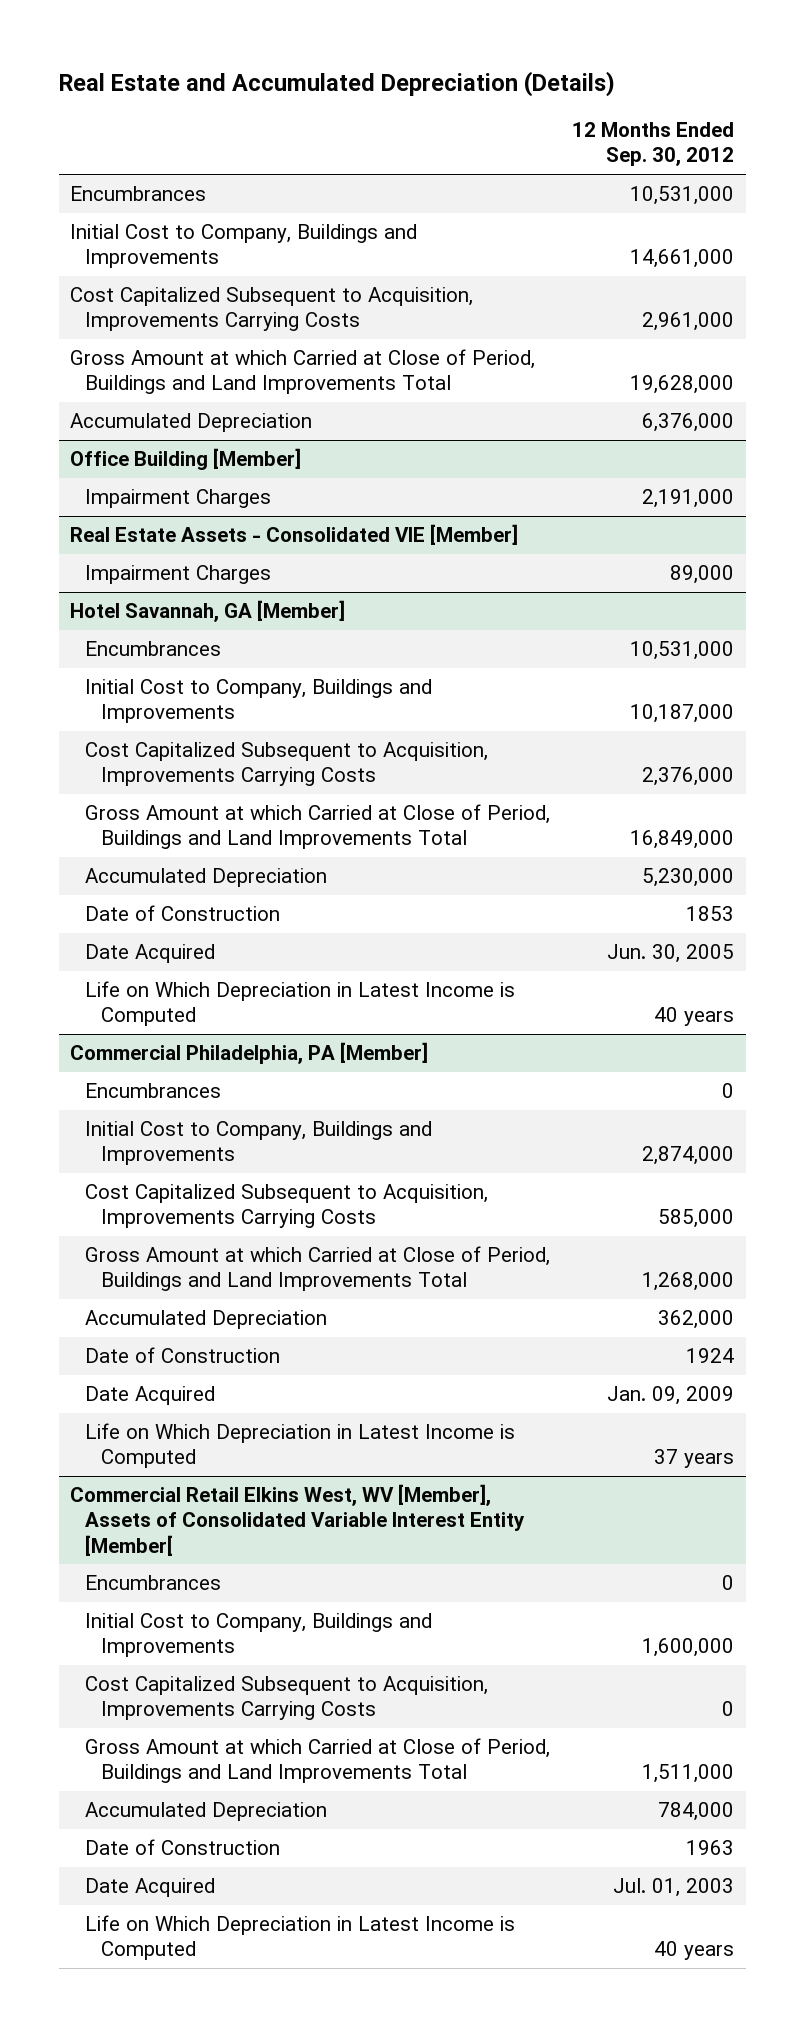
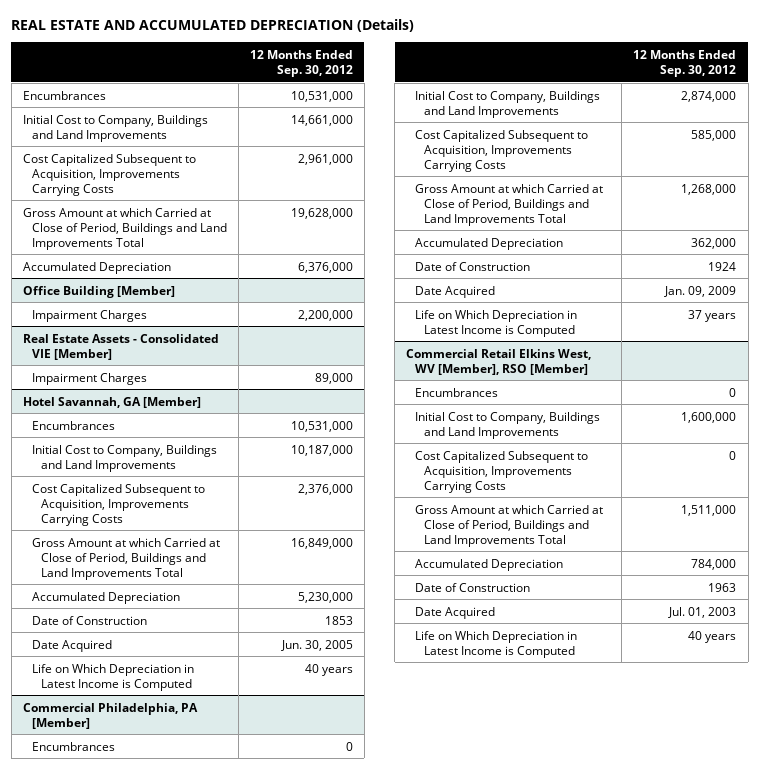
[58,70,615,97] Real Estate and Accumulated Depreciation (Details) -> [11,19,415,33] REAL ESTATE AND ACCUMULATED DEPRECIATION (Details)
[69,224,417,269] Initial Cost to Company, Buildings and Improvements -> [22,114,208,142] Initial Cost to Company, Buildings and Land Improvements
[642,489,735,509] 2,191,000 -> [297,309,353,321] 2,200,000
[85,679,433,724] Initial Cost to Company, Buildings and Improvements -> [31,444,217,472] Initial Cost to Company, Buildings and Land Improvements
[85,1121,433,1166] Initial Cost to Company, Buildings and Improvements -> [415,90,601,118] Initial Cost to Company, Buildings and Land Improvements
[69,1484,526,1556] Commercial Retail Elkins West, WV [Member], Assets of Consolidated Variable Interest Entity [Member[ -> none
none -> [406,348,592,375] Commercial Retail Elkins West, WV [Member], RSO [Member]
[85,1613,433,1658] Initial Cost to Company, Buildings and Improvements -> [415,411,601,439] Initial Cost to Company, Buildings and Land Improvements

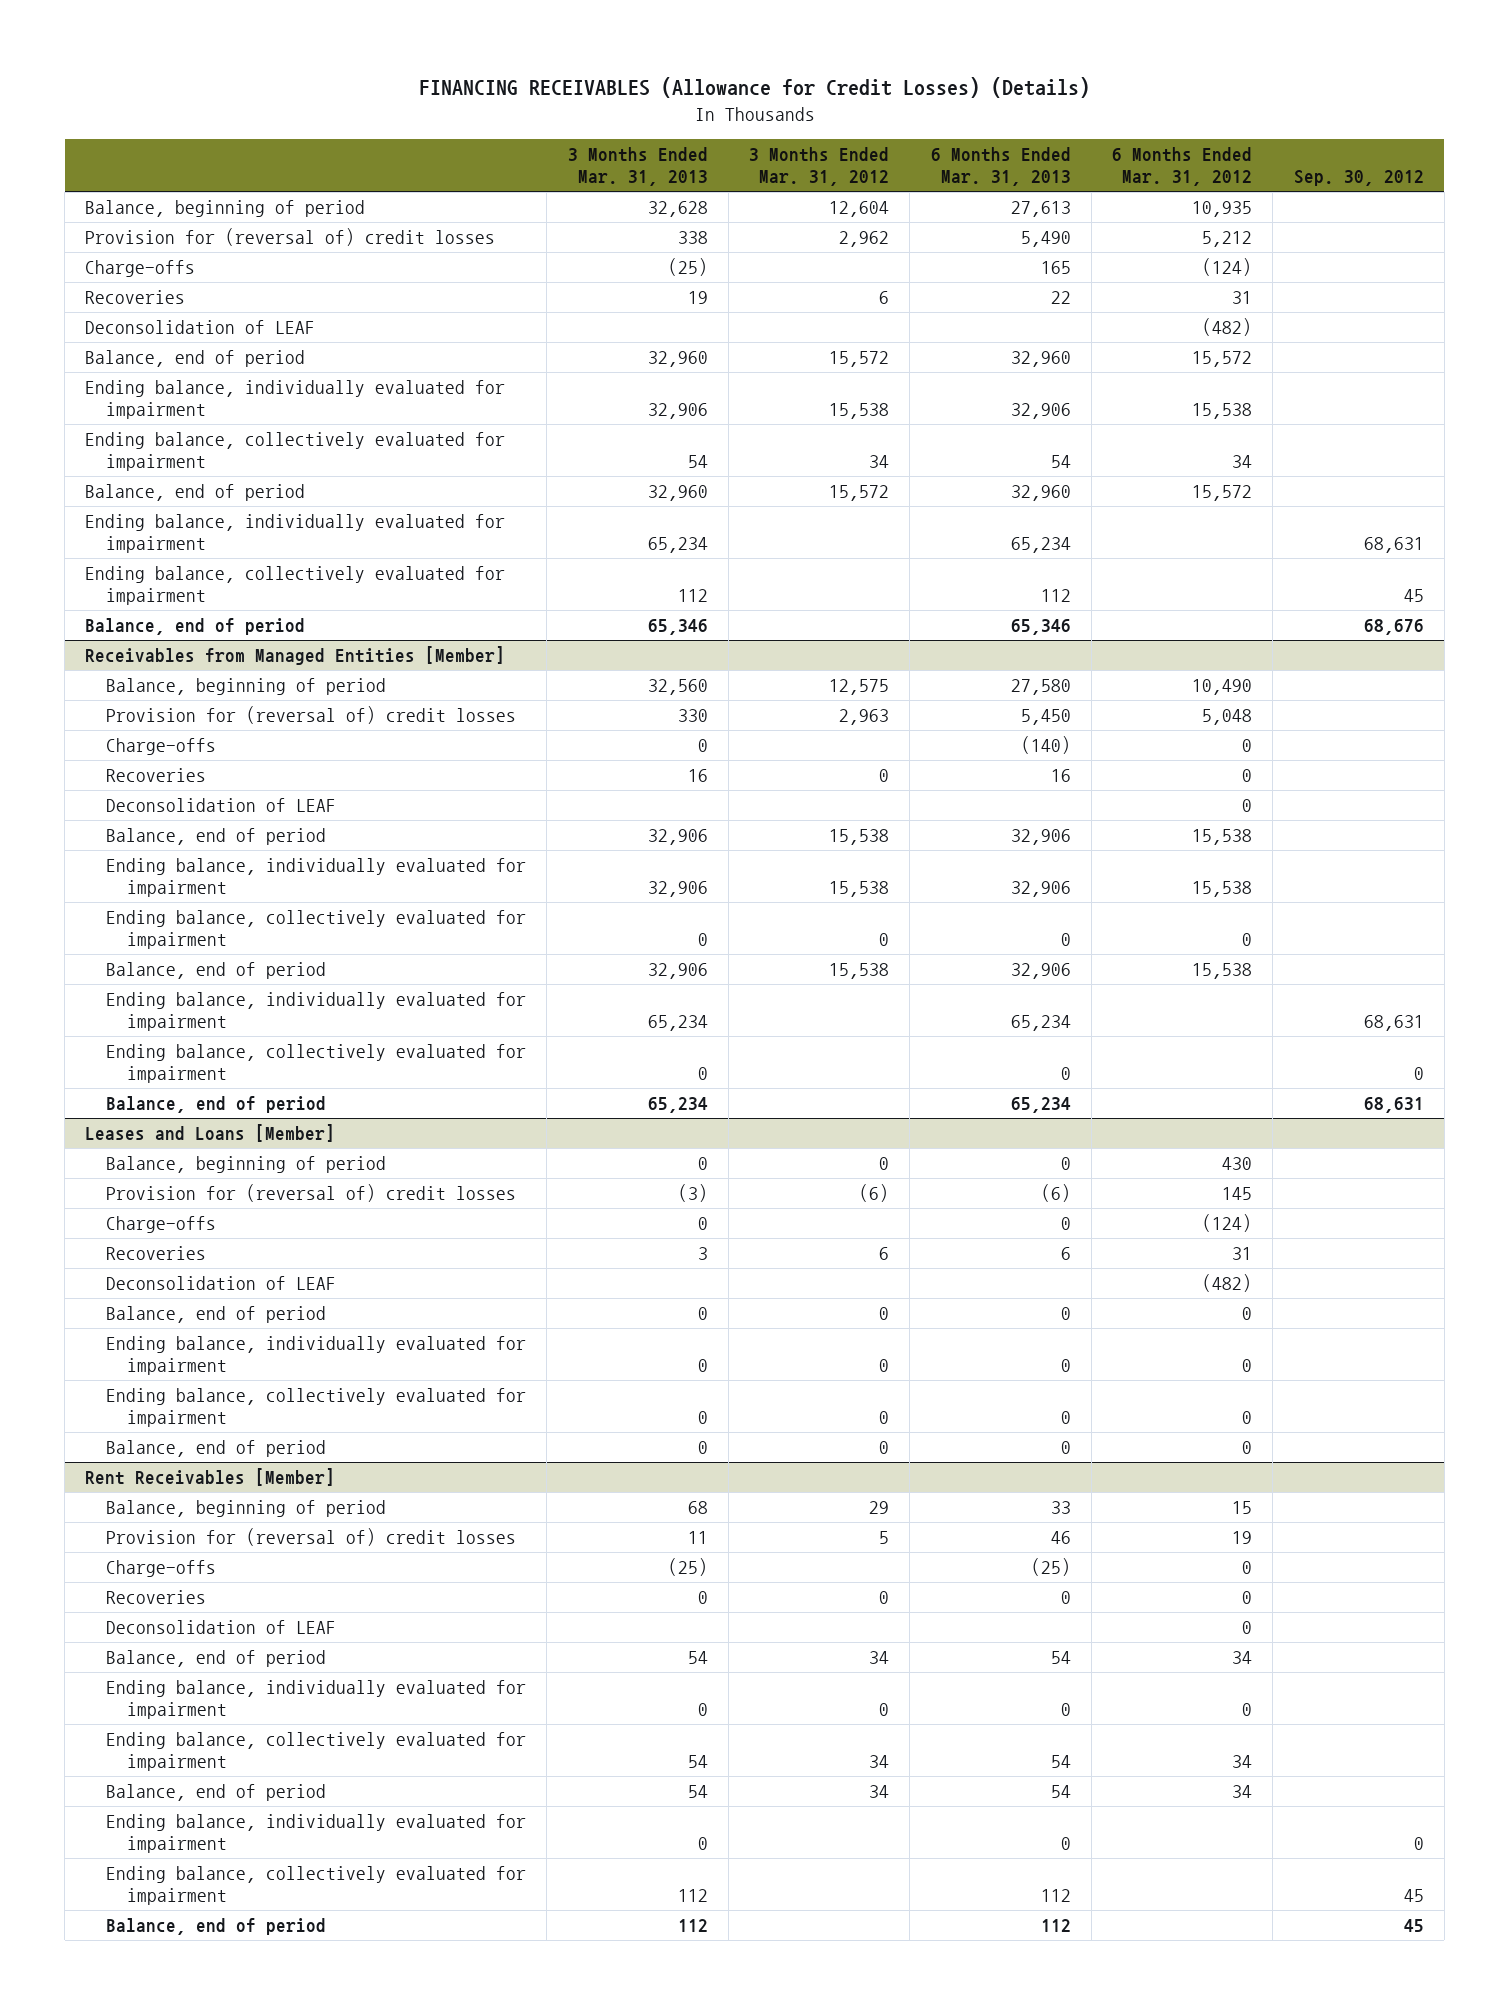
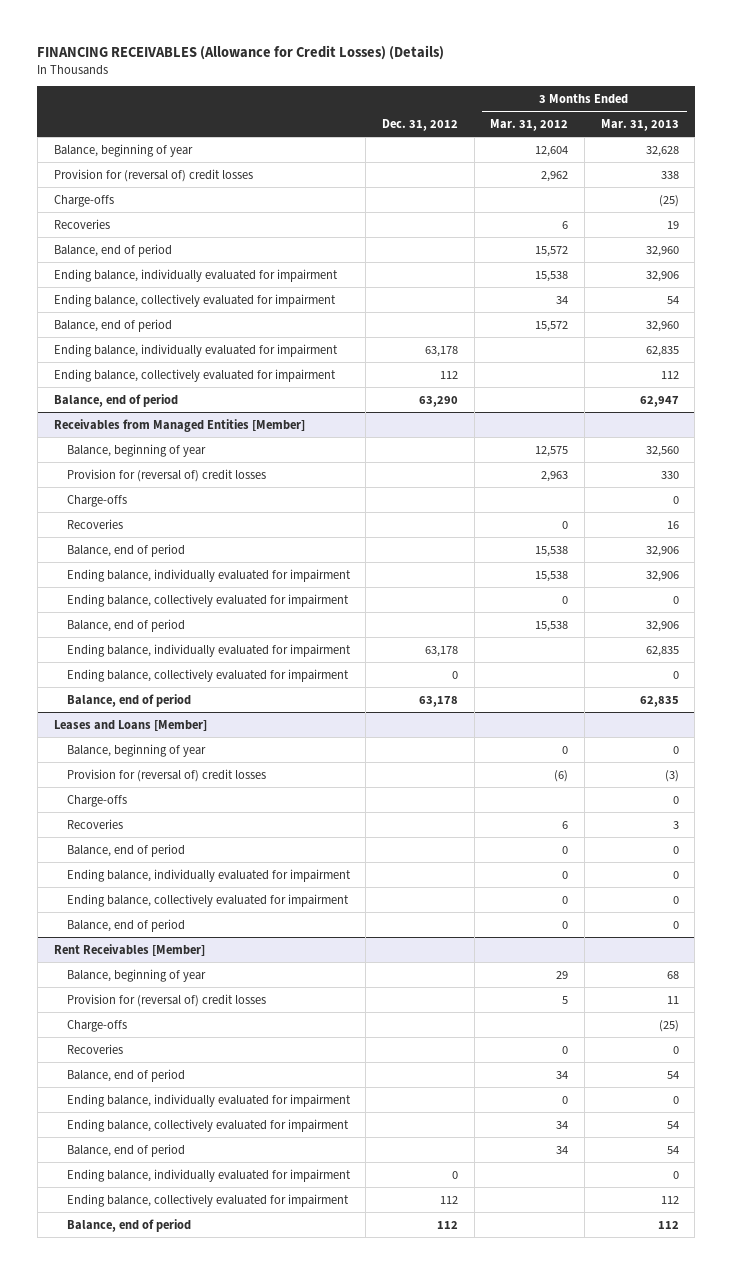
[930,147,1071,187] 6 Months Ended Mar. 31, 2013 -> none
[1112,147,1253,187] 6 Months Ended Mar. 31, 2012 -> none
[1293,170,1424,187] Sep. 30, 2012 -> none
none -> [382,118,459,131] Dec. 31, 2012
[85,200,366,218] Balance, beginning of period -> [53,143,193,157] Balance, beginning of year
[85,320,316,335] Deconsolidation of LEAF -> none
[647,537,708,554] 65,234 -> [645,345,679,357] 62,835
[647,619,708,636] 65,346 -> [639,395,679,407] 62,947
[106,678,387,696] Balance, beginning of period -> [66,443,206,457] Balance, beginning of year
[106,798,337,813] Deconsolidation of LEAF -> none
[647,1015,708,1032] 65,234 -> [645,645,679,657] 62,835
[647,1097,708,1114] 65,234 -> [639,695,679,707] 62,835
[106,1156,387,1174] Balance, beginning of period -> [66,743,206,757] Balance, beginning of year
[106,1276,337,1291] Deconsolidation of LEAF -> none
[106,1500,387,1518] Balance, beginning of period -> [66,968,206,982] Balance, beginning of year
[106,1620,337,1635] Deconsolidation of LEAF -> none

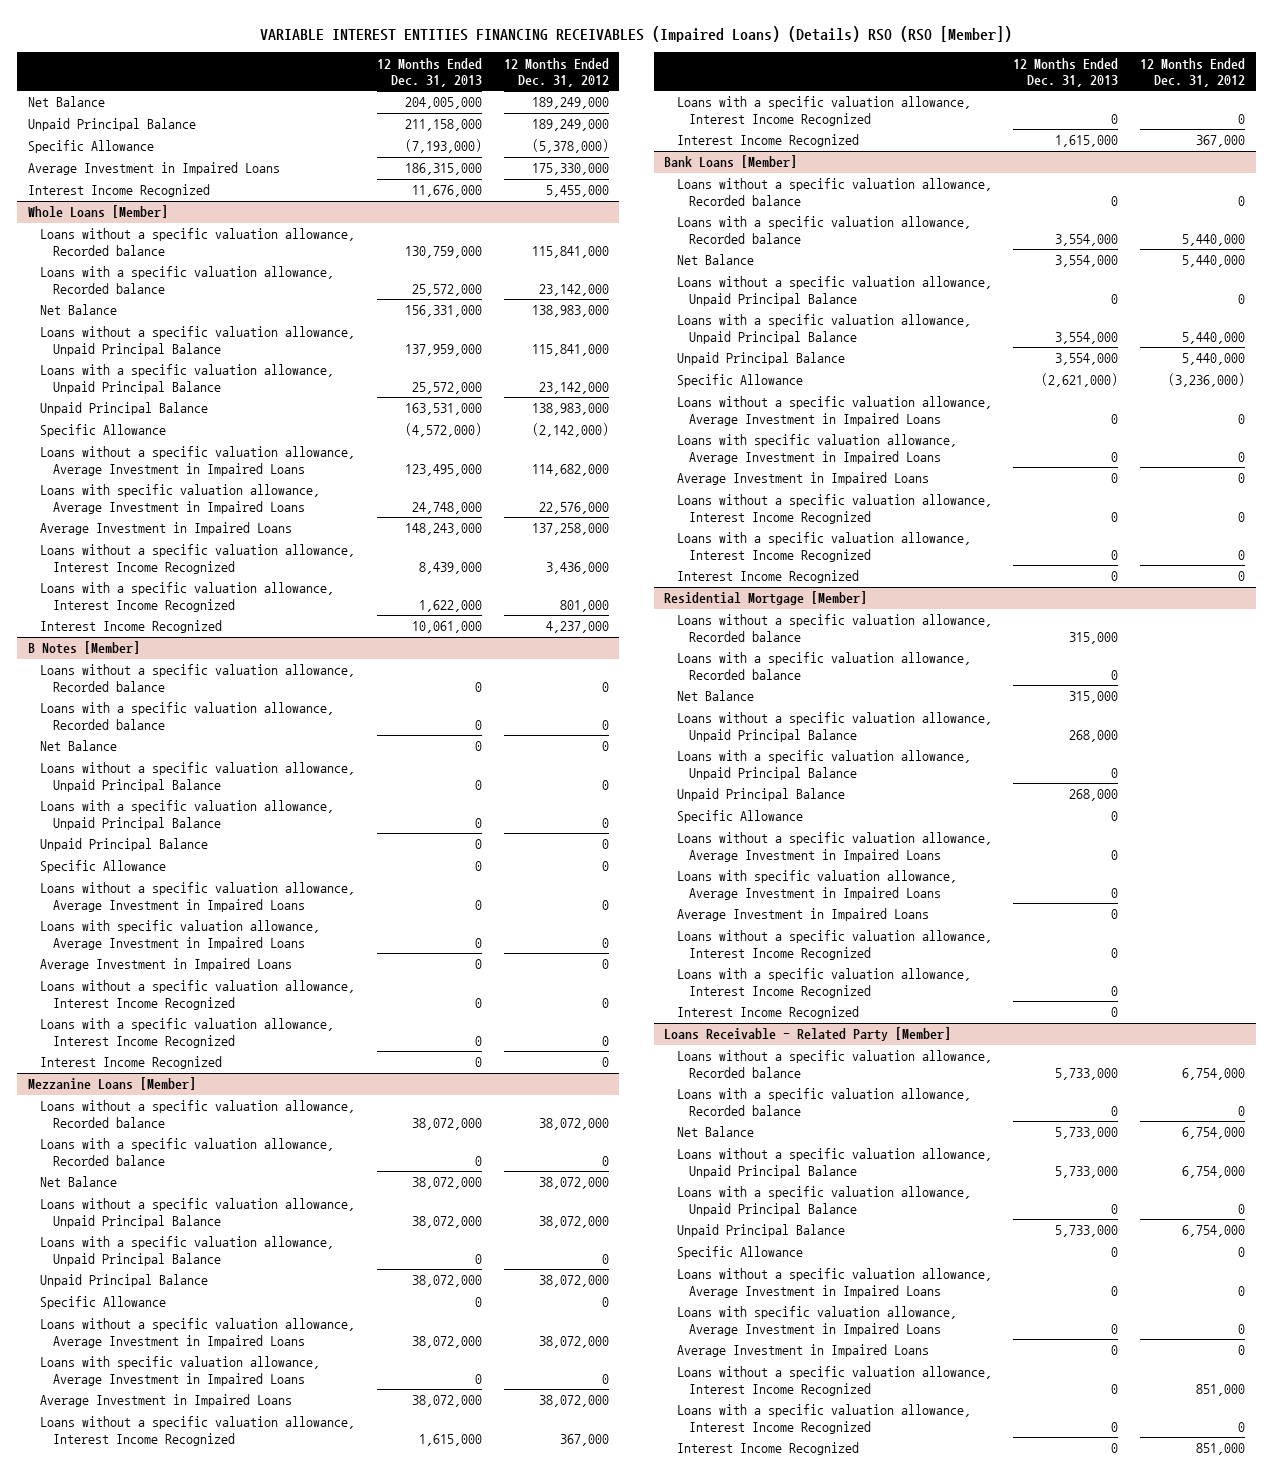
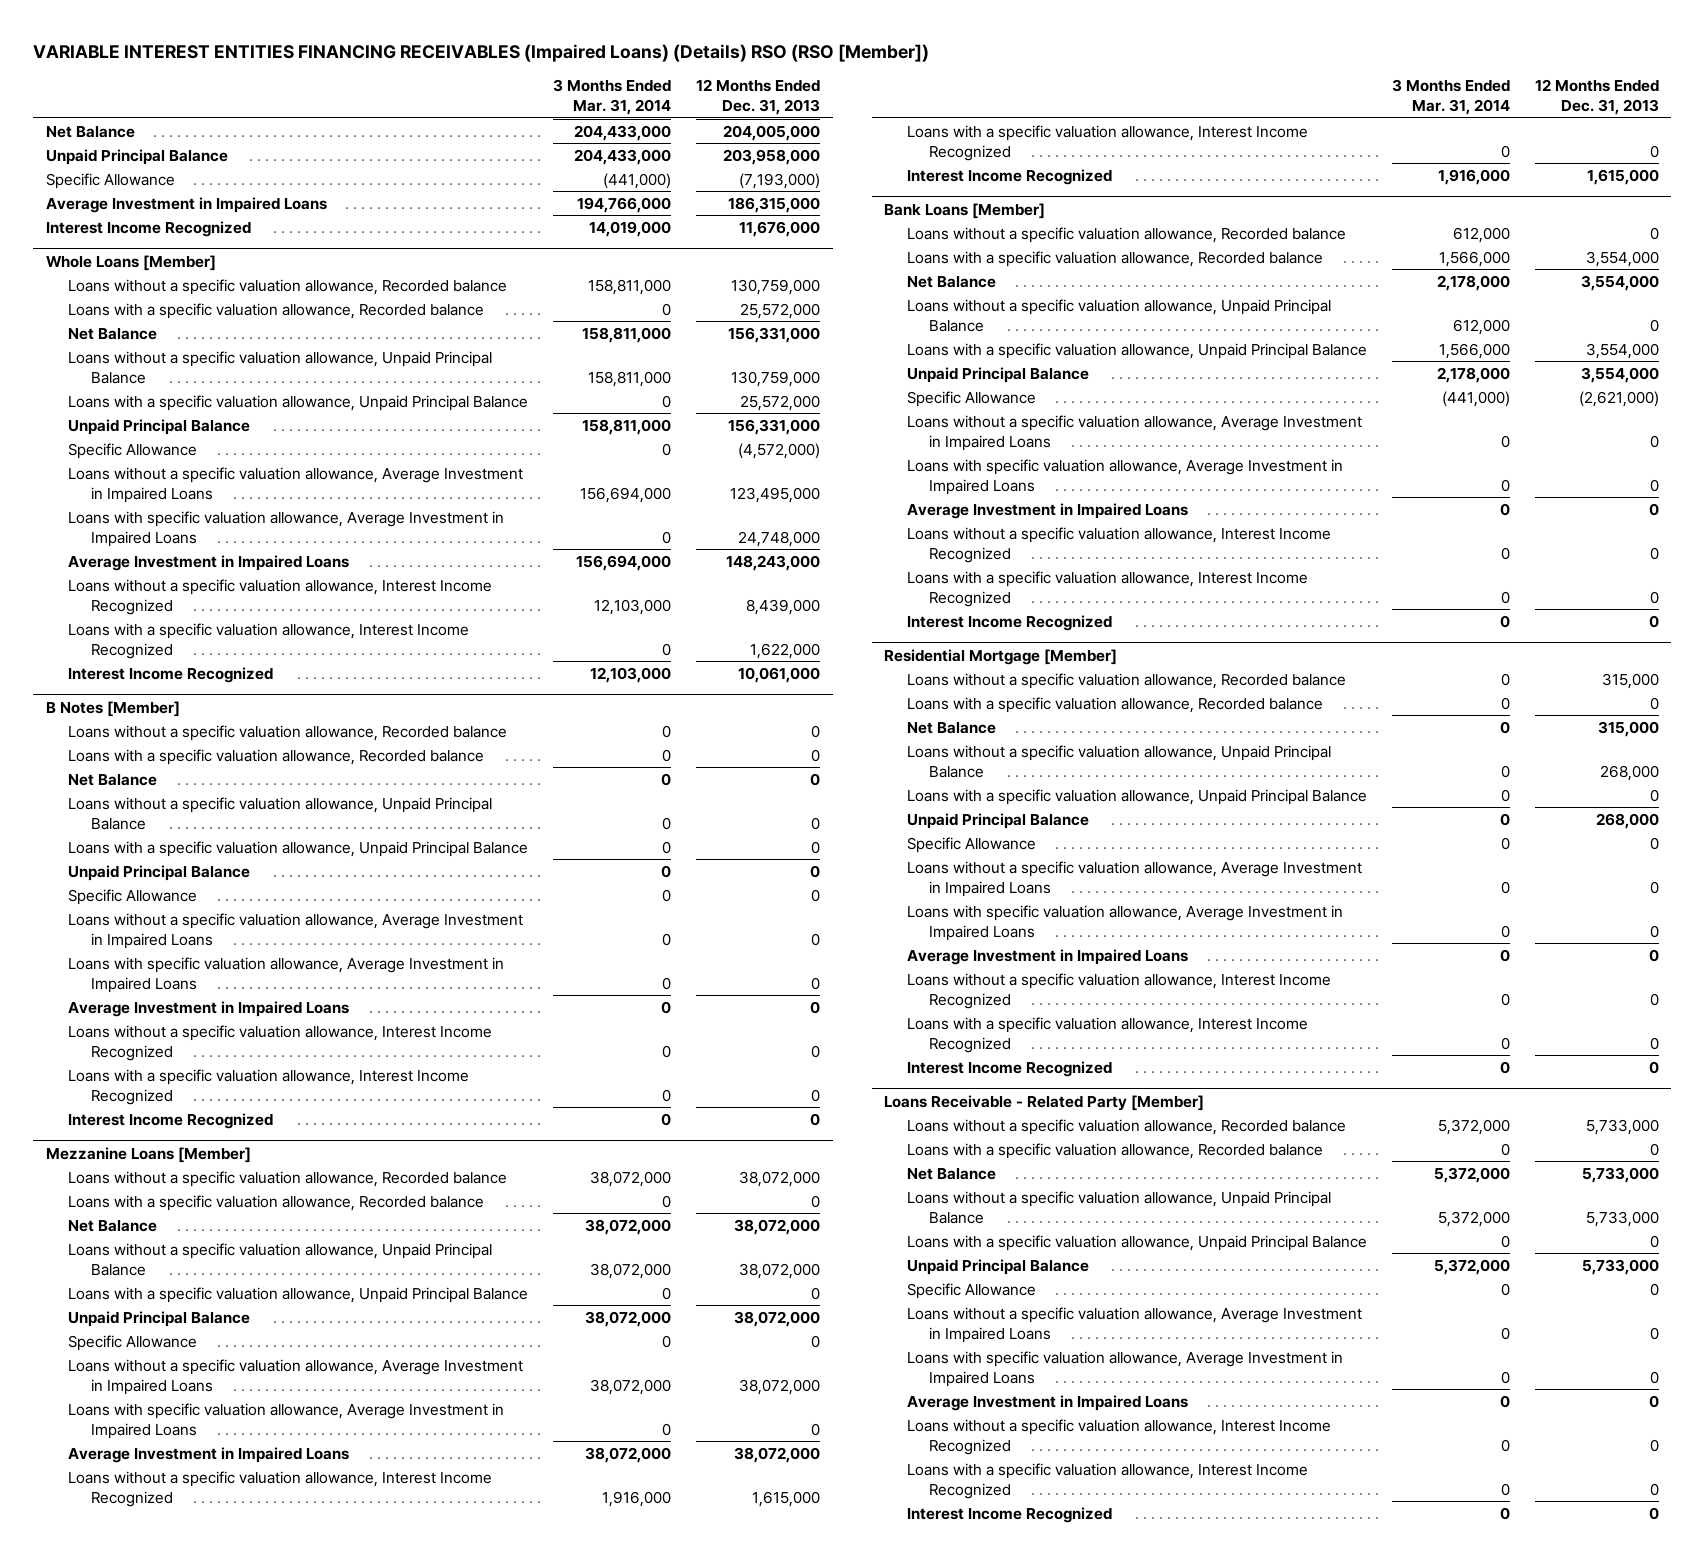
[503,57,609,88] 12 Months Ended Dec. 31, 2012 -> none
none -> [553,79,672,115] 3 Months Ended Mar. 31, 2014
[404,119,482,132] 211,158,000 -> [723,148,821,165] 203,958,000
[404,343,482,356] 137,959,000 -> [731,370,821,387] 130,759,000
[404,403,482,416] 163,531,000 -> [728,418,821,435] 156,331,000

